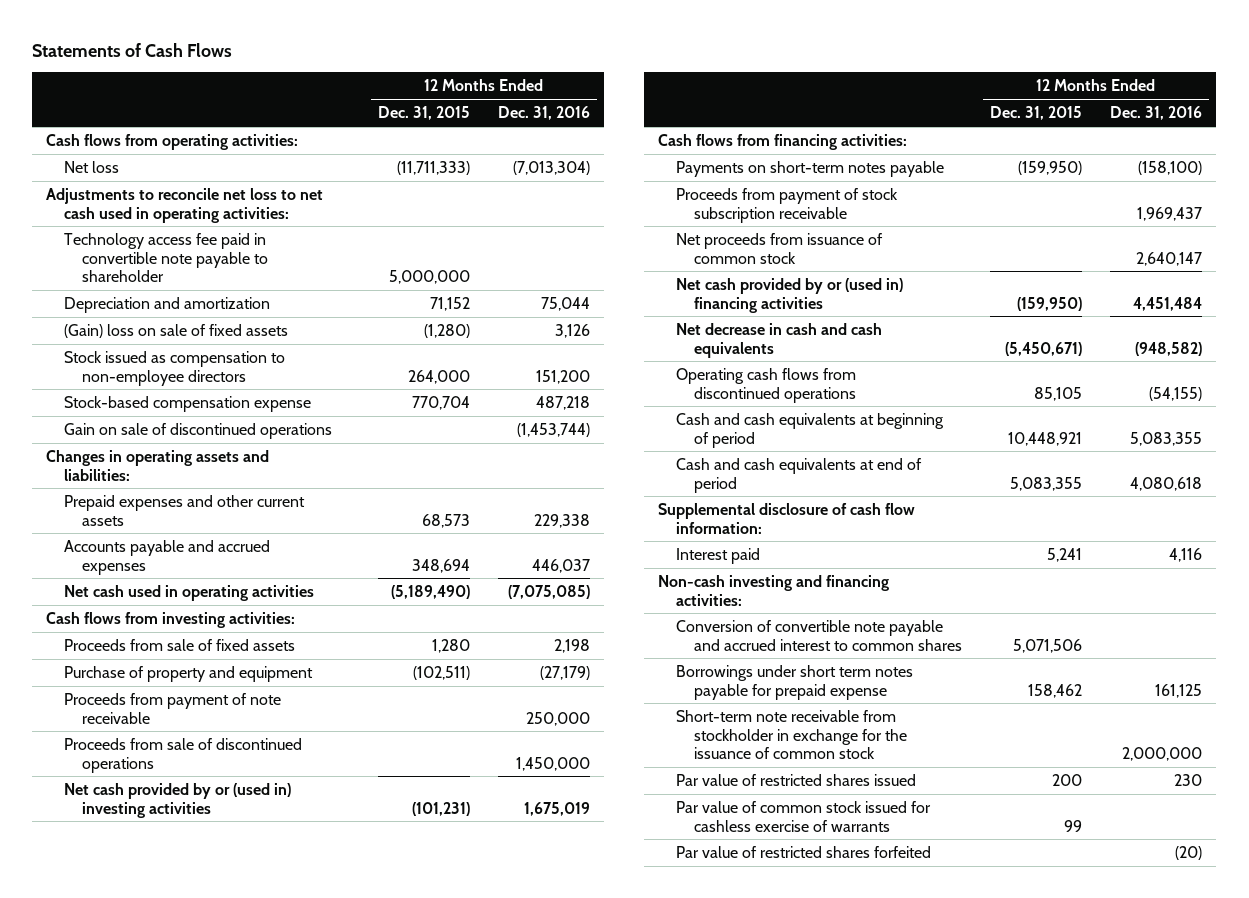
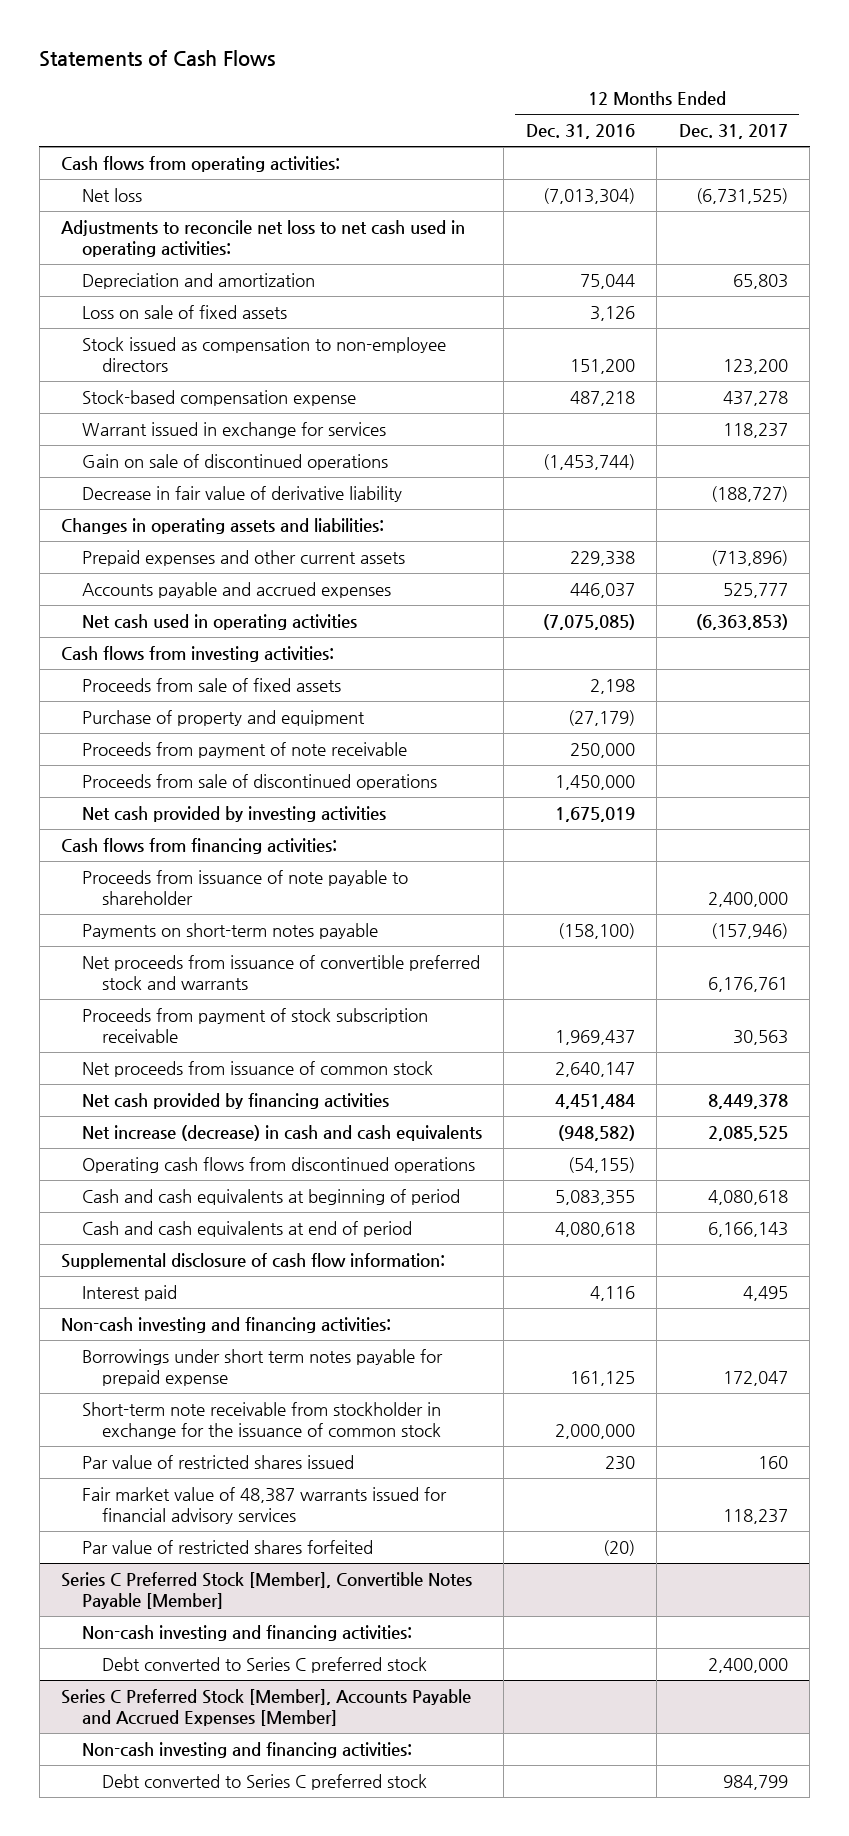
[378,106,471,121] Dec. 31, 2015 -> none
none -> [678,124,788,140] Dec. 31, 2017
[63,232,268,283] Technology access fee paid in convertible note payable to shareholder -> none
[63,323,288,338] (Gain) loss on sale of fixed assets -> [81,304,287,319] Loss on sale of fixed assets
none -> [81,421,386,438] Warrant issued in exchange for services
none -> [81,485,402,502] Decrease in fair value of derivative liability
[63,782,291,818] Net cash provided by or (used in) investing activities -> [81,805,386,822] Net cash provided by investing activities
none -> [81,869,408,906] Proceeds from issuance of note payable to shareholder
none -> [81,954,480,991] Net proceeds from issuance of convertible preferred stock and warrants
[675,277,903,313] Net cash provided by or (used in) financing activities -> [81,1092,389,1109] Net cash provided by financing activities
[675,322,882,358] Net decrease in cash and cash equivalents -> [81,1124,482,1141] Net increase (decrease) in cash and cash equivalents
[675,619,962,651] Conversion of convertible note payable and accrued interest to common shares -> none
[675,800,931,832] Par value of common stock issued for cashless exercise of warrants -> none
none -> [81,1486,447,1525] Fair market value of 48,387 warrants issued for financial advisory services
none -> [61,1571,473,1610] Series C Preferred Stock [Member], Convertible Notes Payable [Member]
none -> [81,1624,412,1641] Non-cash investing and financing activities:
none -> [102,1656,428,1673] Debt converted to Series C preferred stock
none -> [61,1688,472,1727] Series C Preferred Stock [Member], Accounts Payable and Accrued Expenses [Member]
none -> [81,1741,412,1758] Non-cash investing and financing activities:
none -> [102,1773,428,1790] Debt converted to Series C preferred stock

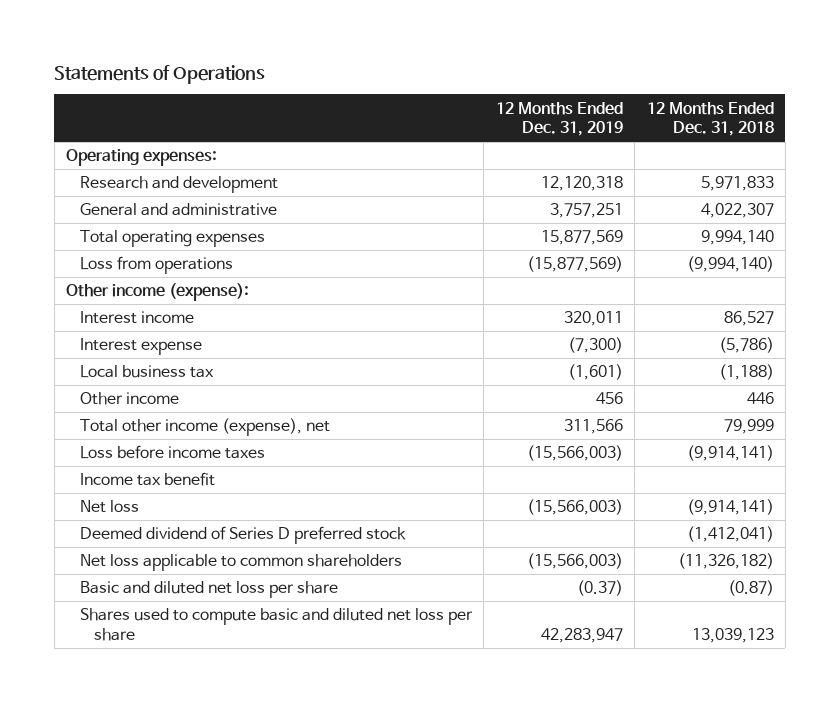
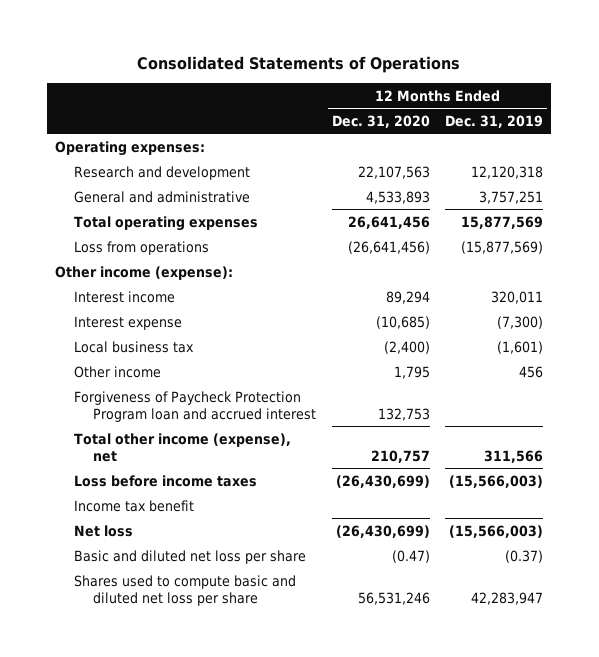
[54,64,266,84] Statements of Operations -> [137,56,461,74] Consolidated Statements of Operations
[646,101,774,137] 12 Months Ended Dec. 31, 2018 -> none
none -> [331,114,430,128] Dec. 31, 2020
none -> [74,390,317,422] Forgiveness of Paycheck Protection Program loan and accrued interest
[80,526,407,545] Deemed dividend of Series D preferred stock -> none
[80,554,403,572] Net loss applicable to common shareholders -> none

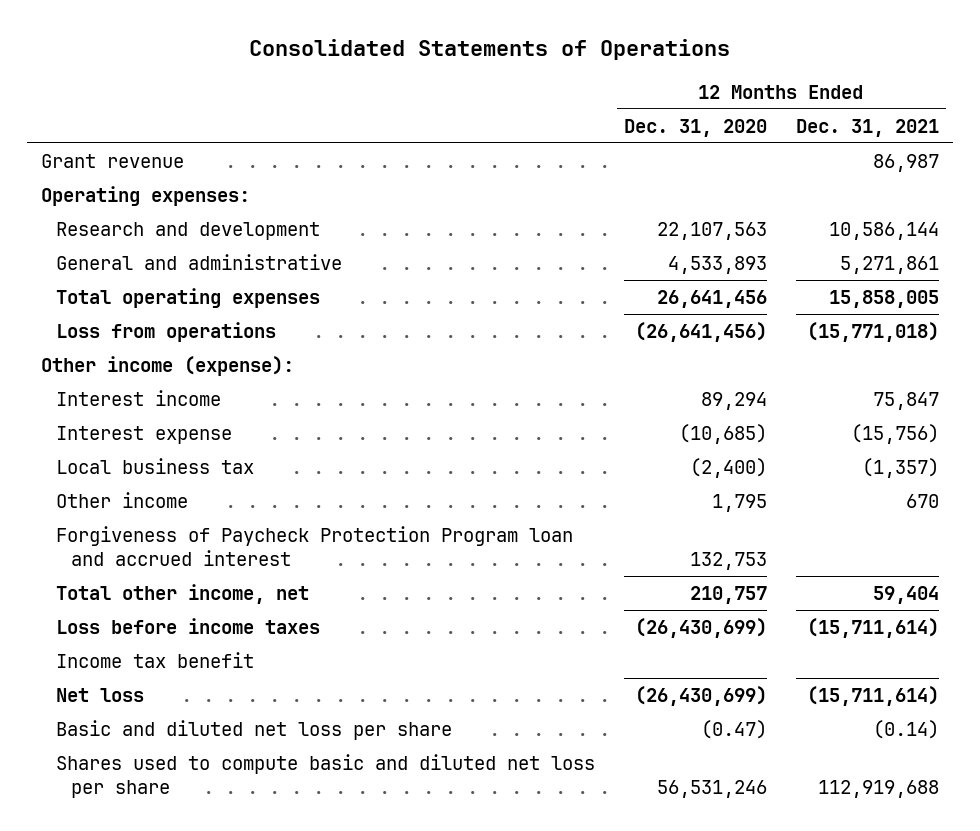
[445,114,544,128] Dec. 31, 2019 -> none
none -> [795,118,939,137] Dec. 31, 2021
none -> [40,153,184,168] Grant revenue
[74,432,292,462] Total other income (expense), net -> [56,583,310,604] Total other income, net

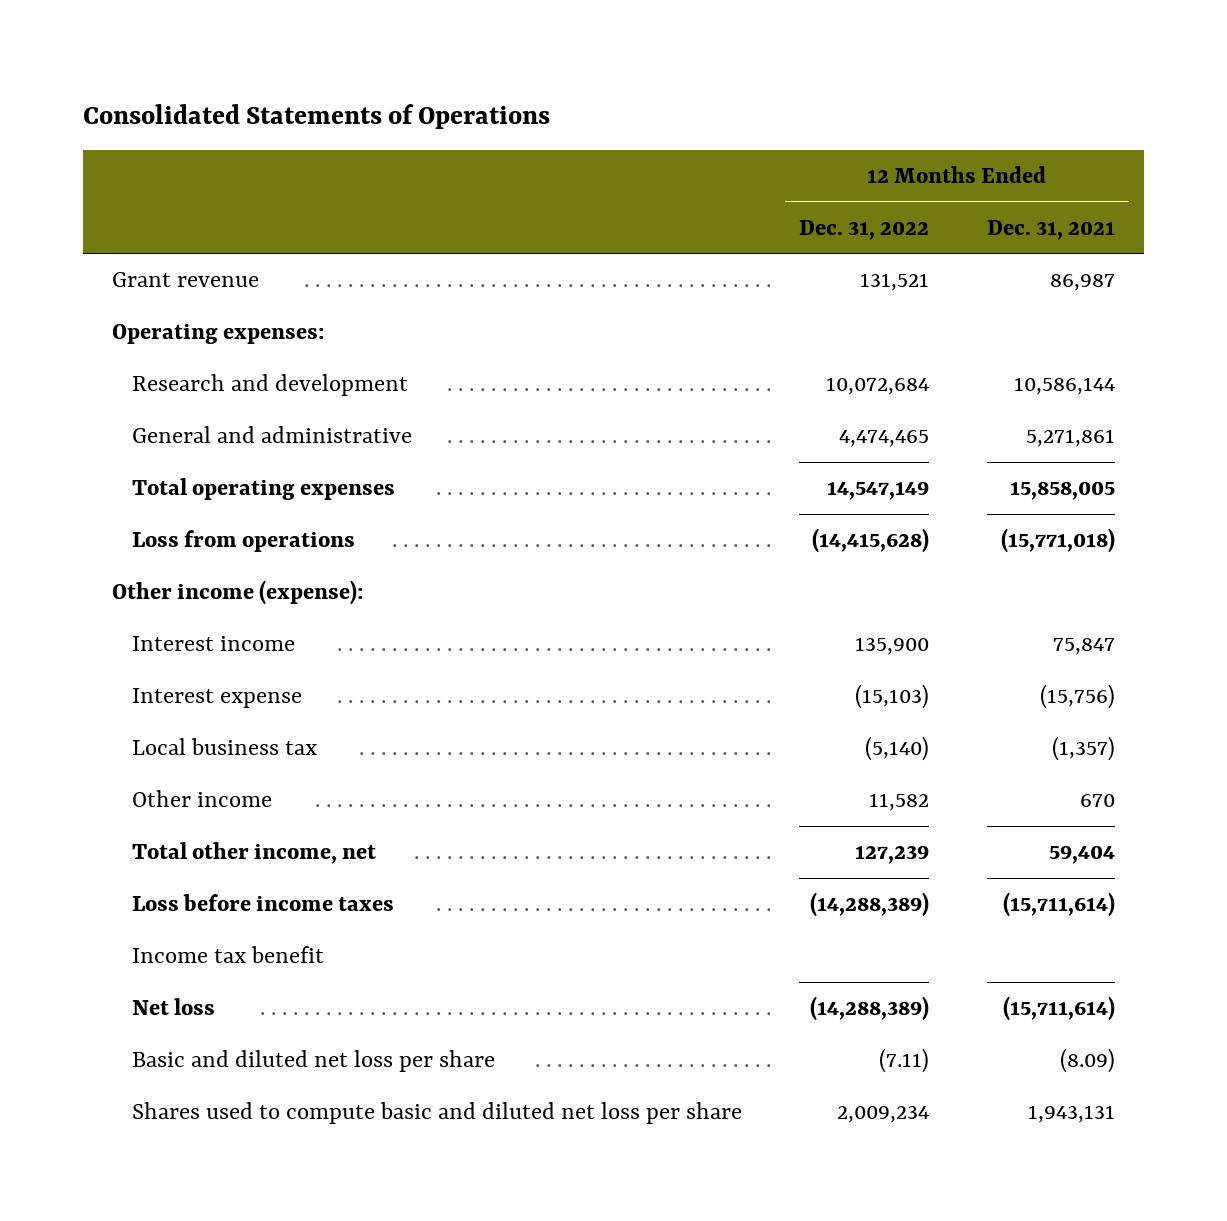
[624,118,768,137] Dec. 31, 2020 -> none
none -> [799,219,930,240] Dec. 31, 2022
[56,525,574,566] Forgiveness of Paycheck Protection Program loan and accrued interest -> none
[872,719,939,739] (0.14) -> [1060,1048,1116,1074] (8.09)
[817,779,939,798] 112,919,688 -> [1028,1105,1116,1124] 1,943,131

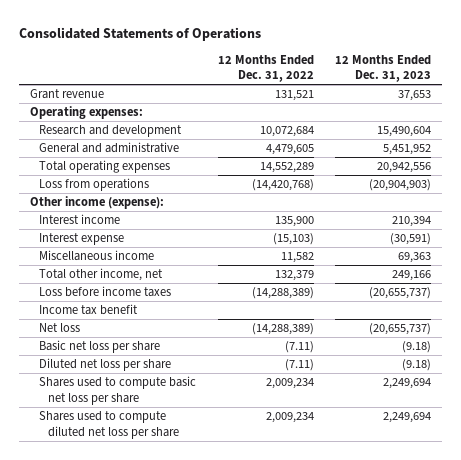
[987,219,1116,240] Dec. 31, 2021 -> none
none -> [335,54,432,83] 12 Months Ended Dec. 31, 2023
[839,430,930,448] 4,474,465 -> [265,144,314,156] 4,479,605
[827,481,930,501] 14,547,149 -> [259,162,314,174] 14,552,289
[812,528,930,554] (14,415,628) -> [251,179,314,192] (14,420,768)
[131,738,317,756] Local business tax -> none
[131,790,272,808] Other income -> [39,250,155,262] Miscellaneous income
[855,845,930,865] 127,239 -> [274,270,314,282] 132,379
[131,1050,495,1073] Basic and diluted net loss per share -> [39,340,161,354] Basic net loss per share
none -> [39,358,172,372] Diluted net loss per share
[131,1102,742,1125] Shares used to compute basic and diluted net loss per share -> [39,376,197,405] Shares used to compute basic net loss per share
none -> [39,411,180,439] Shares used to compute diluted net loss per share

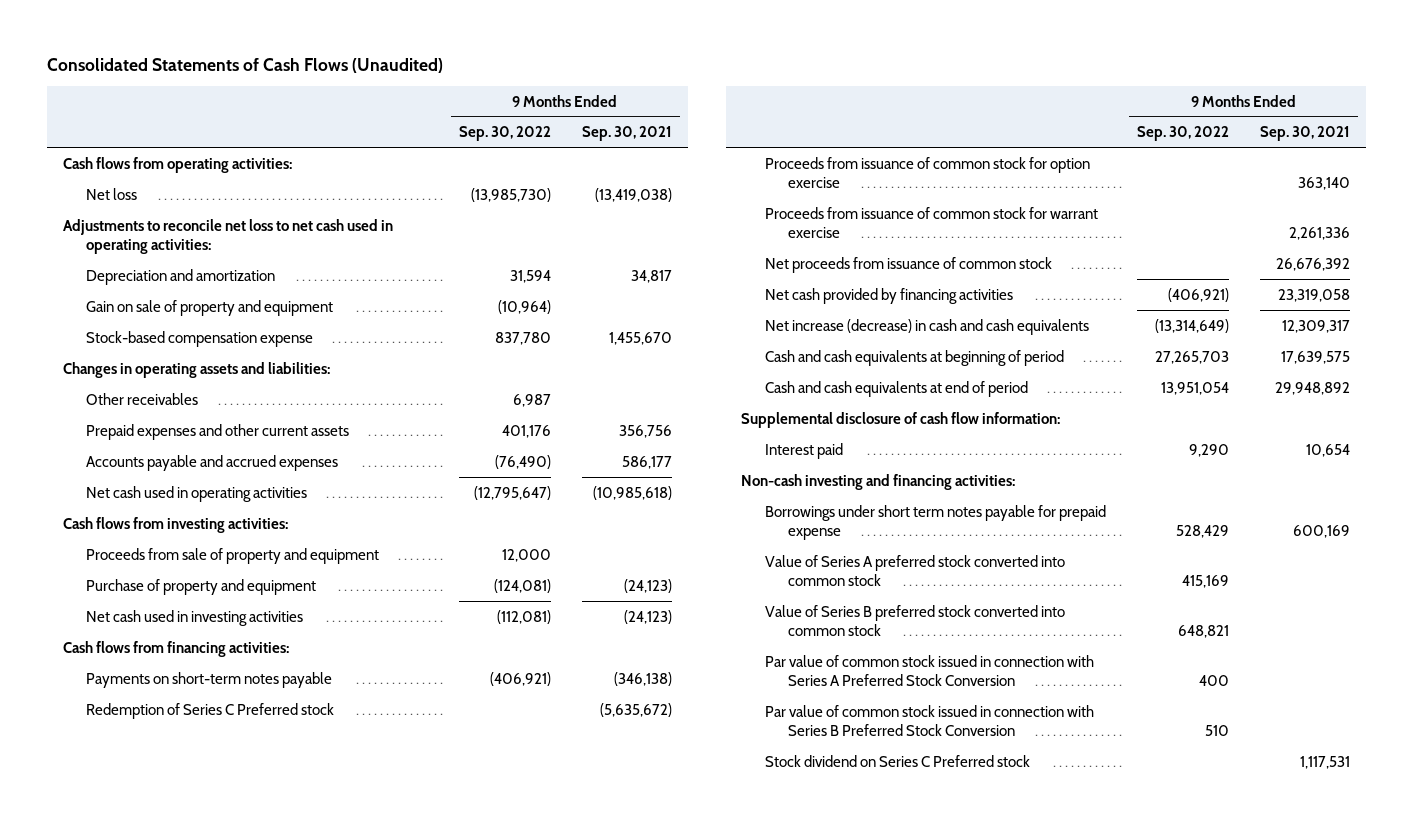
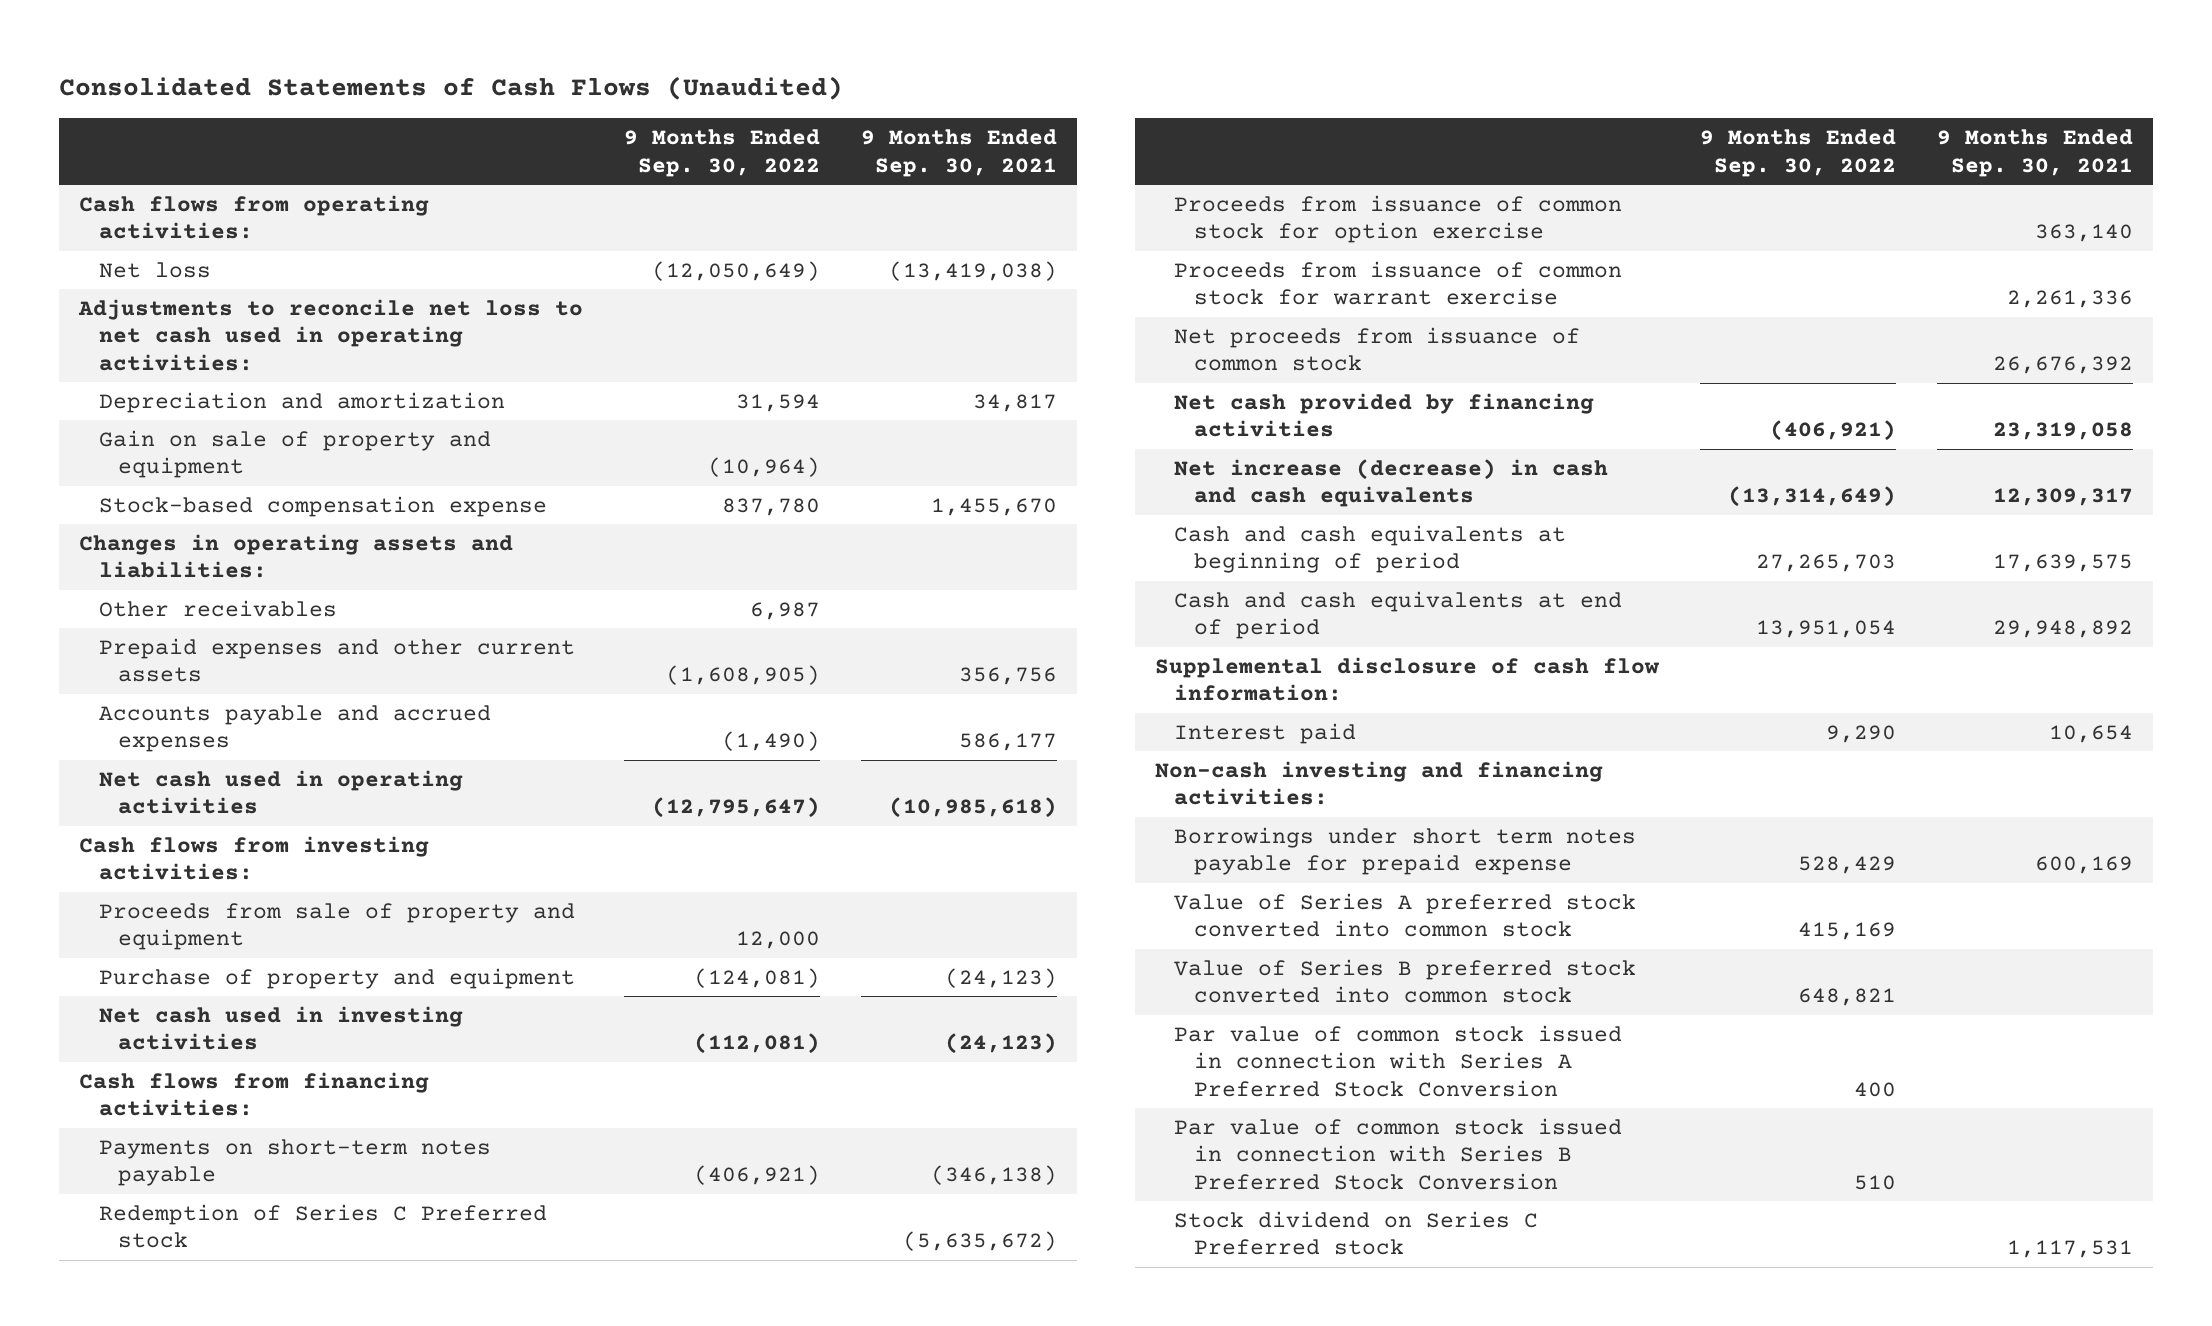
[470,187,551,202] (13,985,730) -> [651,260,820,281] (12,050,649)
[501,424,551,438] 401,176 -> [665,665,820,686] (1,608,905)
[494,454,551,469] (76,490) -> [721,731,820,752] (1,490)

